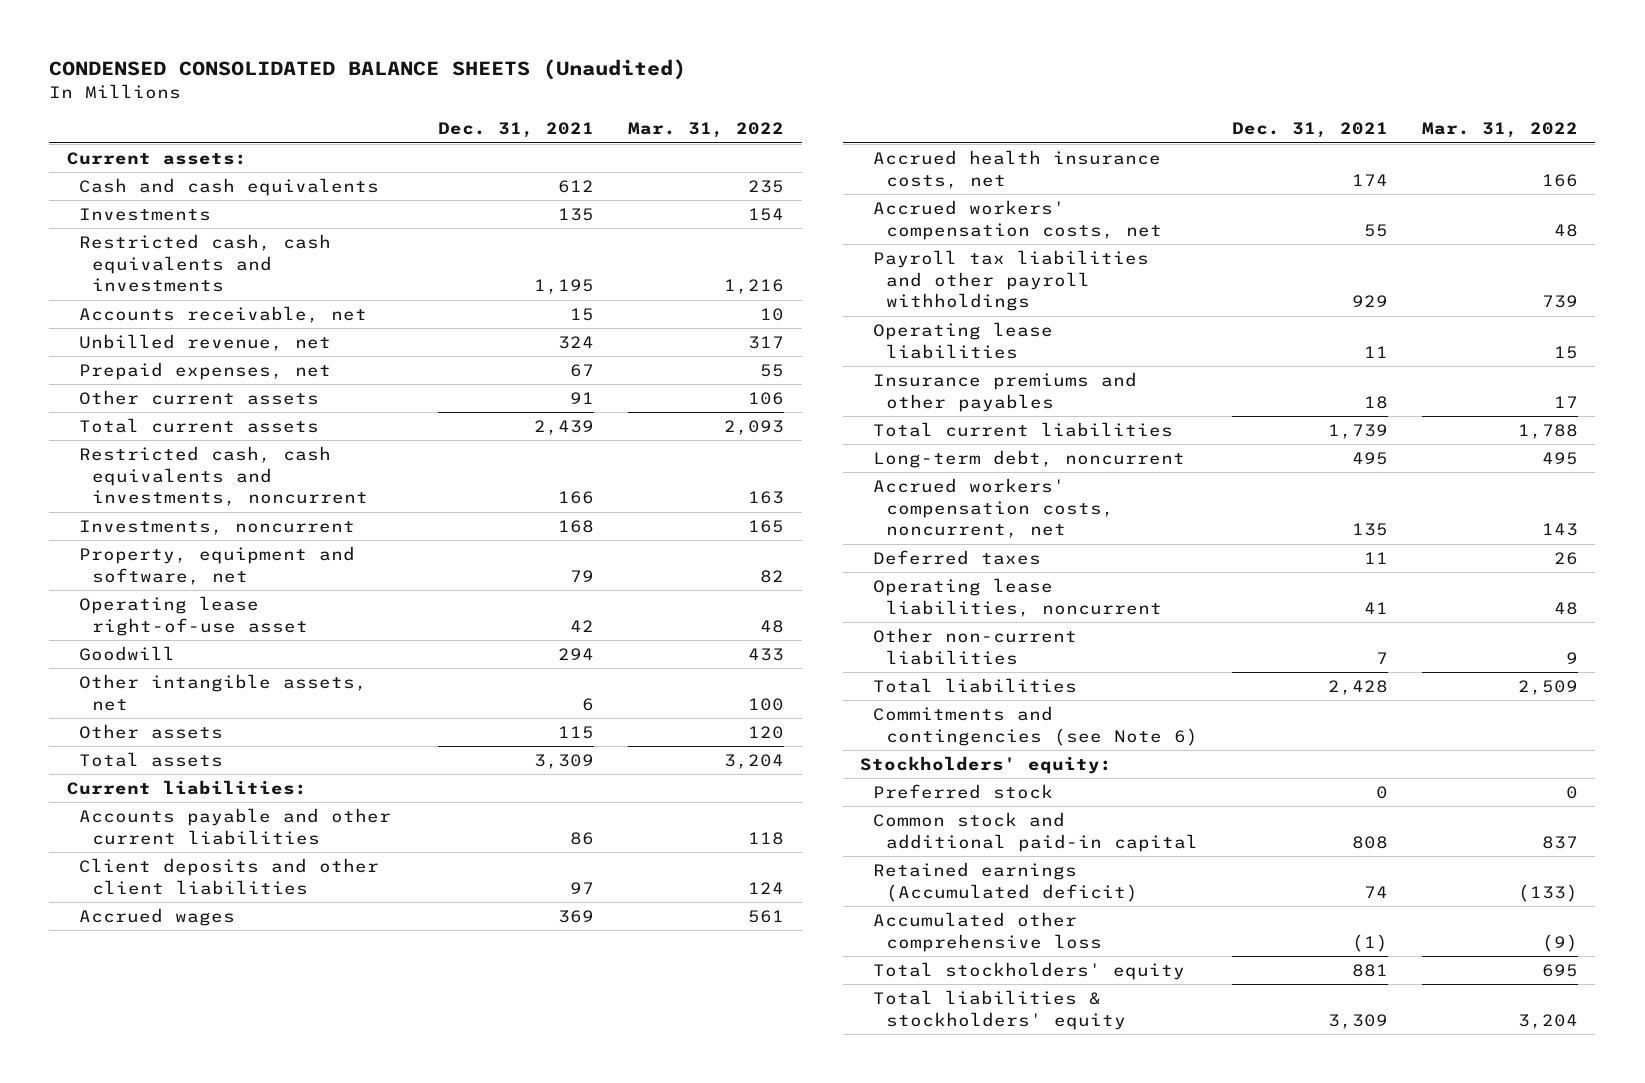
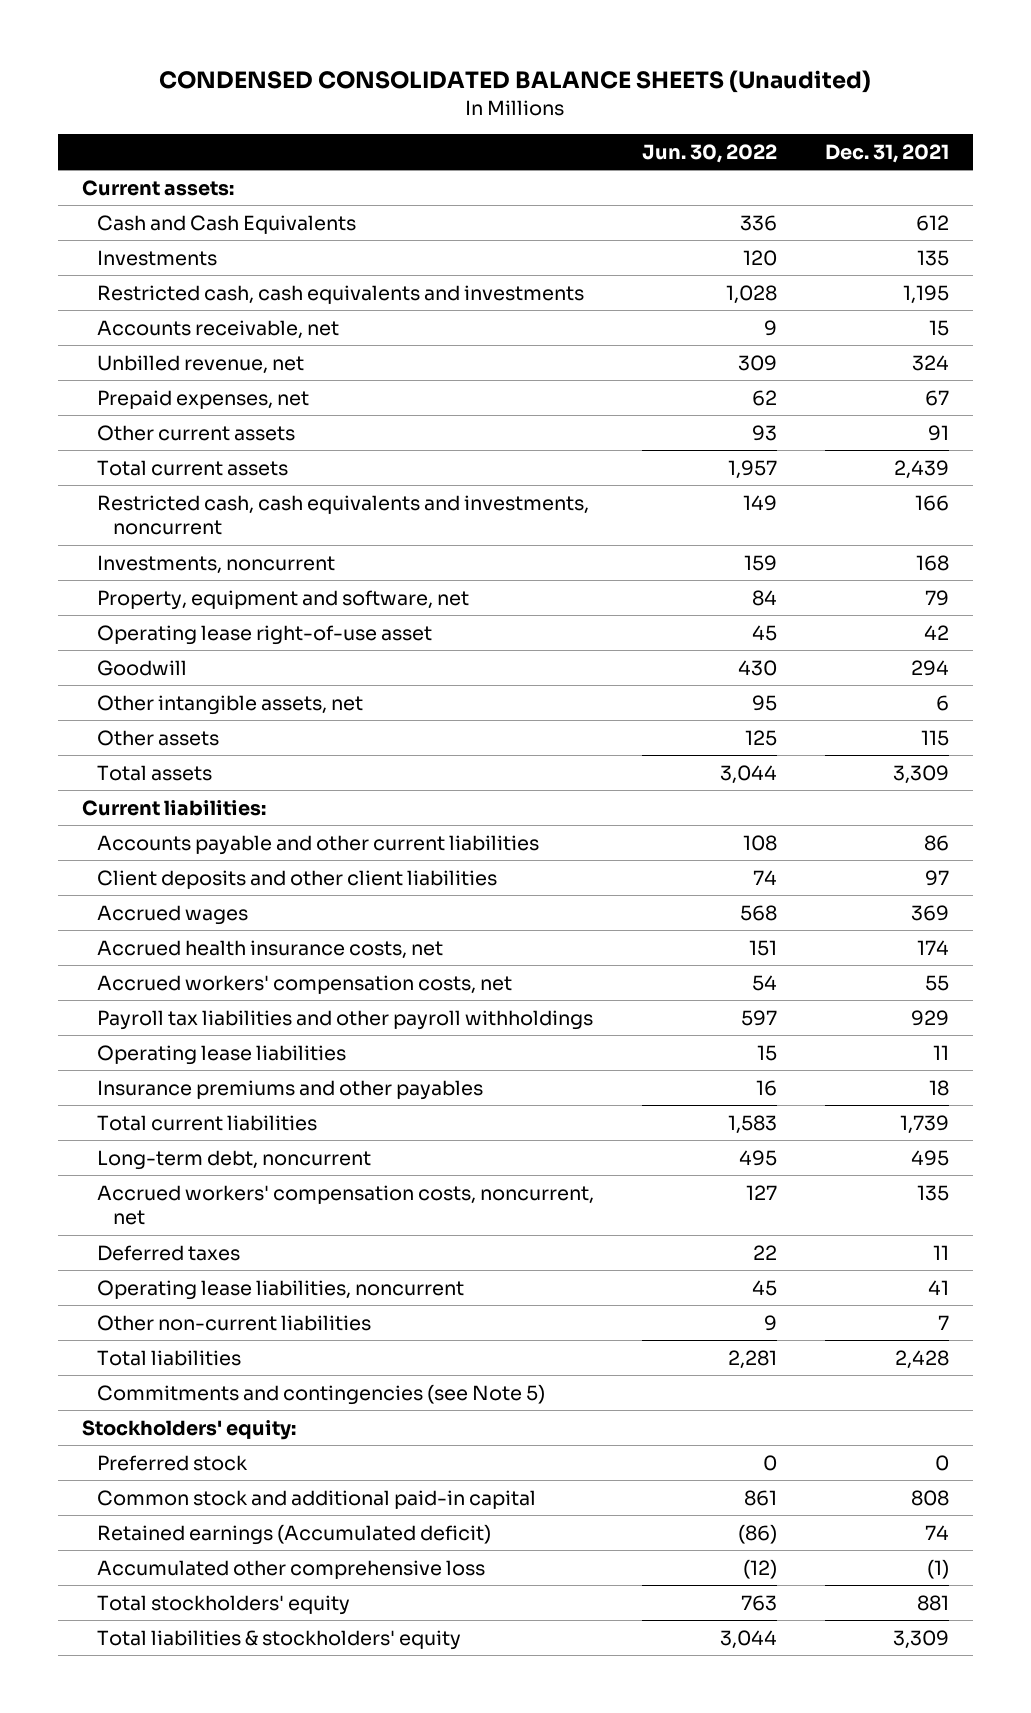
[628,122,785,139] Mar. 31, 2022 -> none
none -> [641,143,777,163] Jun. 30, 2022
[79,178,380,197] Cash and cash equivalents -> [97,214,357,234] Cash and Cash Equivalents
[872,706,1198,746] Commitments and contingencies (see Note 6) -> [97,1383,546,1405] Commitments and contingencies (see Note 5)

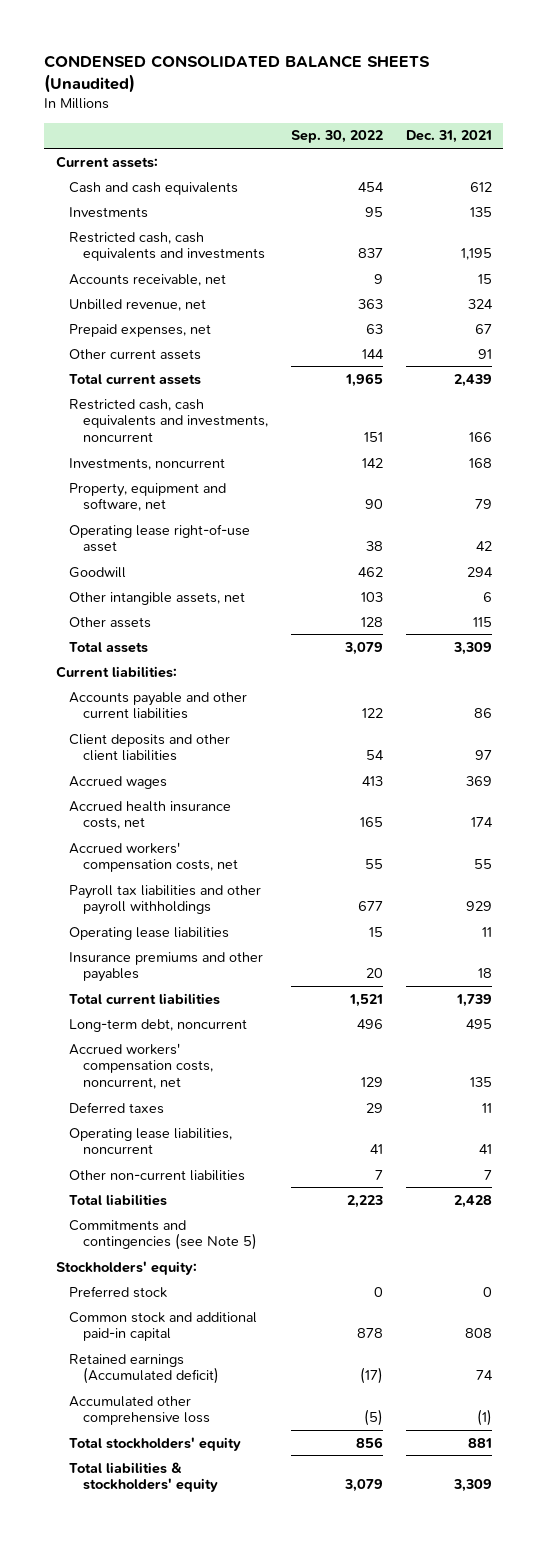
[641,143,777,163] Jun. 30, 2022 -> none
none -> [290,130,383,144] Sep. 30, 2022
[97,214,357,234] Cash and Cash Equivalents -> [69,181,239,195] Cash and cash equivalents

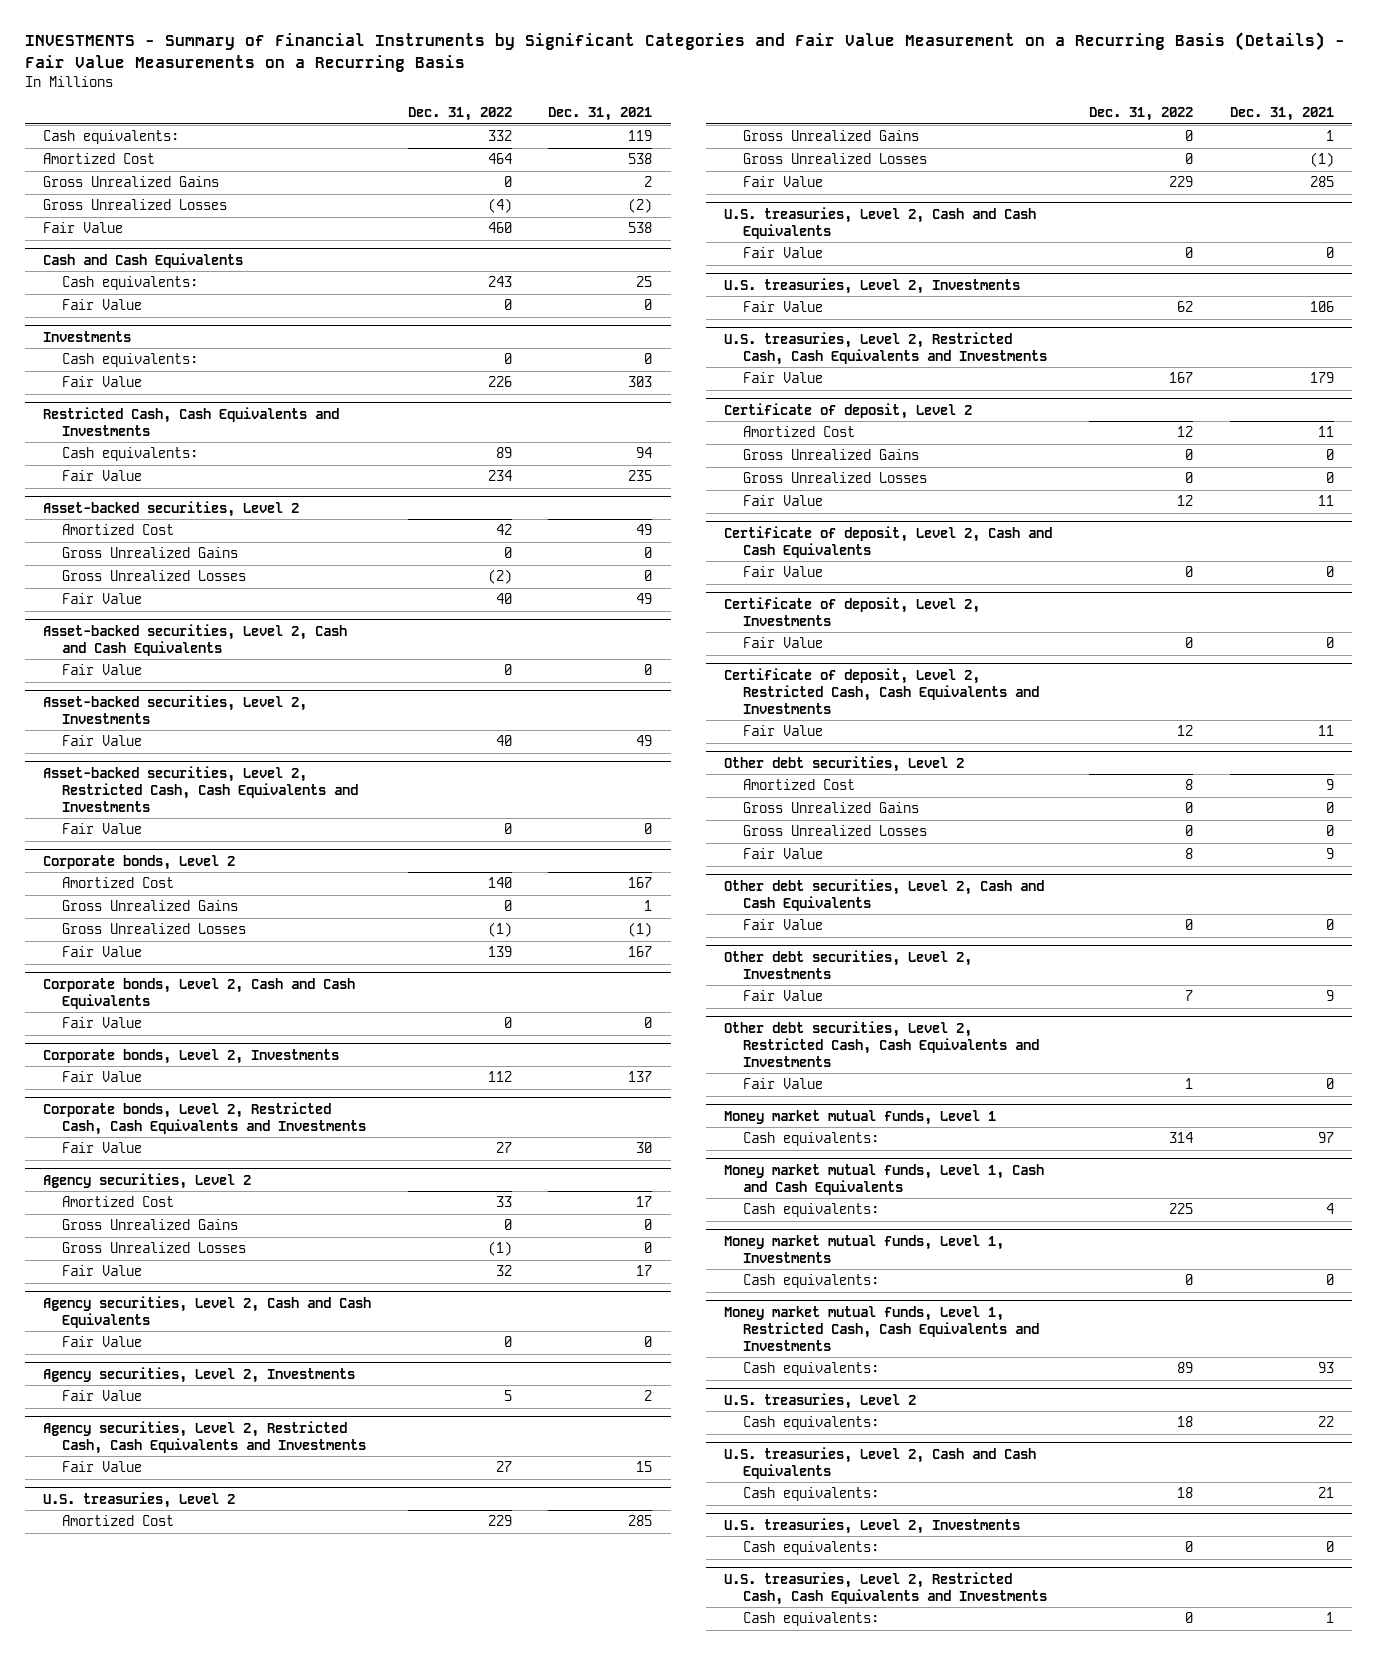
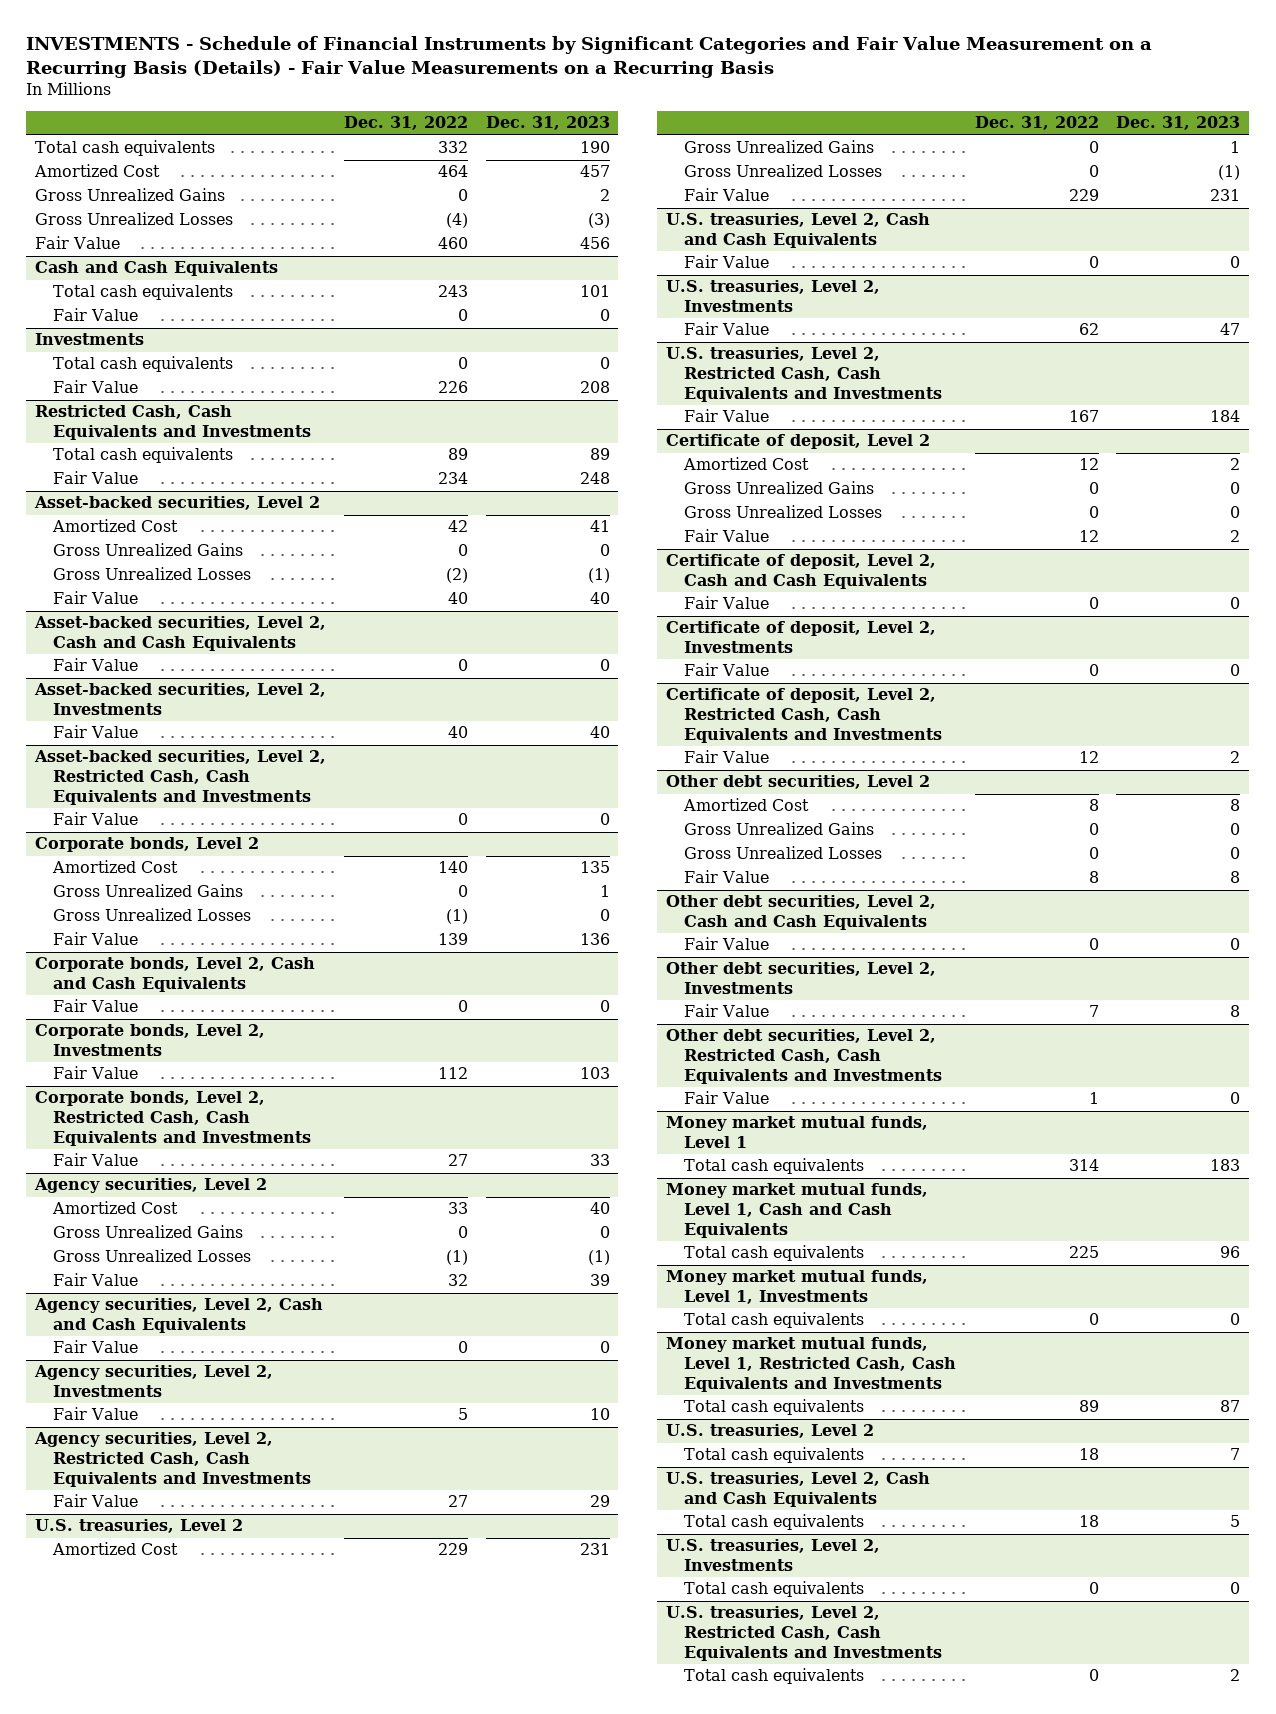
[24,32,1345,73] INVESTMENTS - Summary of Financial Instruments by Significant Categories and Fair Value Measurement on a Recurring Basis (Details) - Fair Value Measurements on a Recurring Basis -> [26,36,1153,79] INVESTMENTS - Schedule of Financial Instruments by Significant Categories and Fair Value Measurement on a Recurring Basis (Details) - Fair Value Measurements on a Recurring Basis
[548,107,653,122] Dec. 31, 2021 -> none
none -> [485,116,610,131] Dec. 31, 2023
[43,130,180,145] Cash equivalents: -> [35,140,216,157] Total cash equivalents
[61,276,198,291] Cash equivalents: -> [53,284,234,301] Total cash equivalents
[61,353,198,368] Cash equivalents: -> [53,356,234,373] Total cash equivalents
[61,447,198,462] Cash equivalents: -> [53,447,234,464] Total cash equivalents
[742,1132,879,1147] Cash equivalents: -> [683,1158,864,1175] Total cash equivalents
[742,1203,879,1218] Cash equivalents: -> [683,1245,864,1262] Total cash equivalents
[742,1274,879,1289] Cash equivalents: -> [683,1312,864,1329] Total cash equivalents
[742,1362,879,1377] Cash equivalents: -> [683,1399,864,1416] Total cash equivalents
[742,1416,879,1431] Cash equivalents: -> [683,1447,864,1464] Total cash equivalents
[742,1487,879,1502] Cash equivalents: -> [683,1514,864,1531] Total cash equivalents
[742,1541,879,1556] Cash equivalents: -> [683,1581,864,1598] Total cash equivalents
[742,1612,879,1627] Cash equivalents: -> [683,1668,864,1685] Total cash equivalents

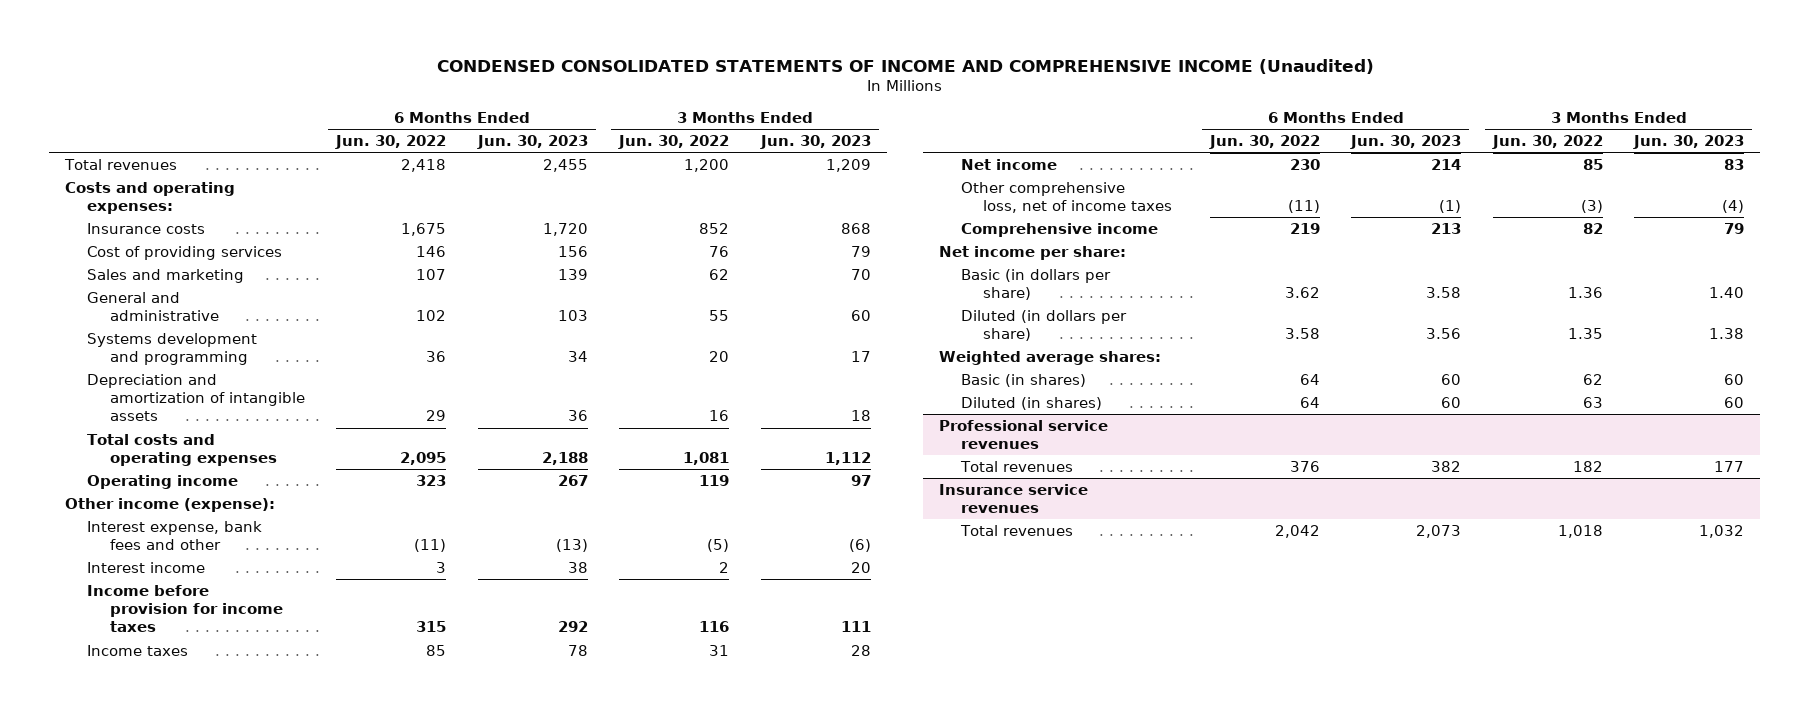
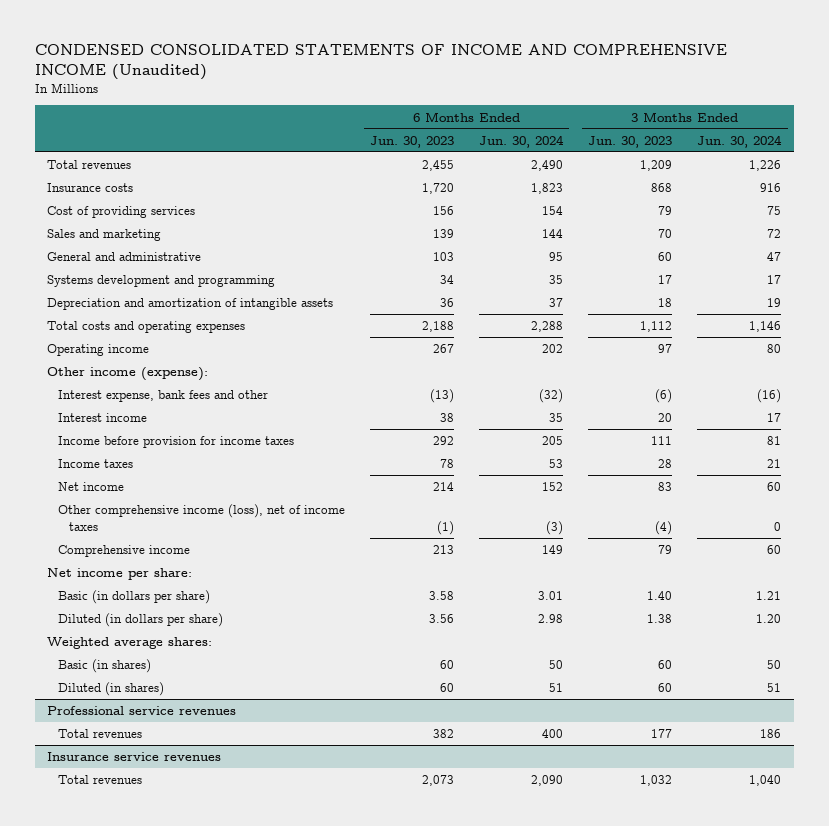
[335,135,447,150] Jun. 30, 2022 -> none
[618,135,730,150] Jun. 30, 2022 -> none
none -> [479,134,565,148] Jun. 30, 2024
none -> [697,134,783,148] Jun. 30, 2024
[65,181,236,215] Costs and operating expenses: -> none
[960,181,1173,214] Other comprehensive loss, net of income taxes -> [57,504,345,531] Other comprehensive income (loss), net of income taxes

